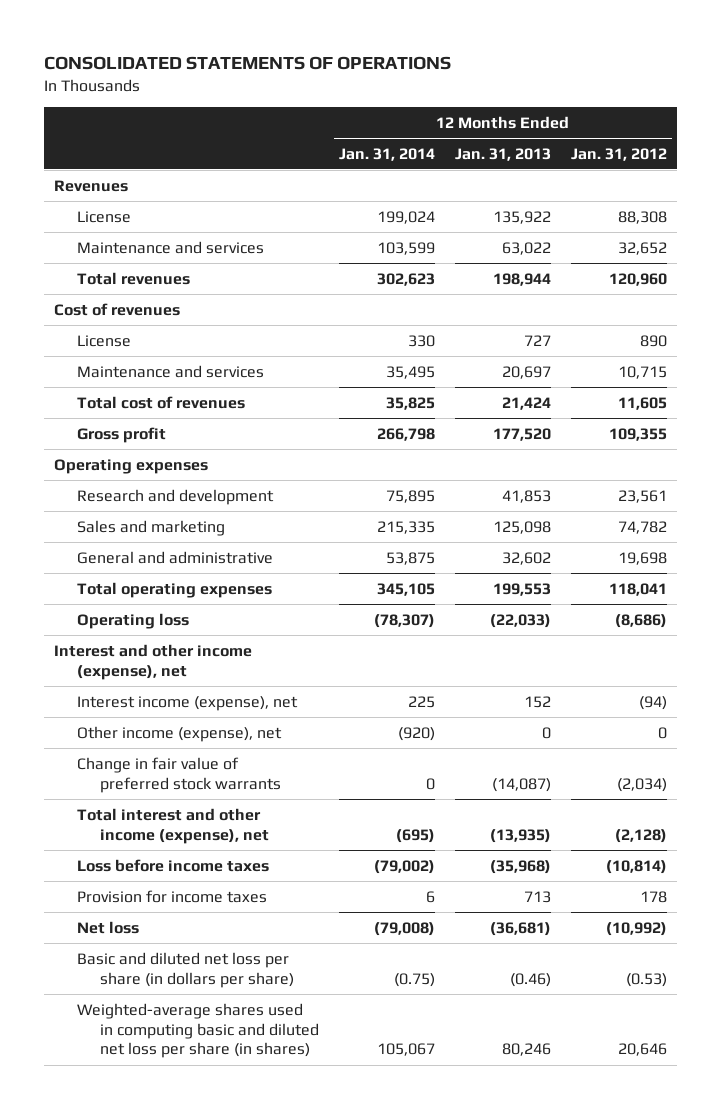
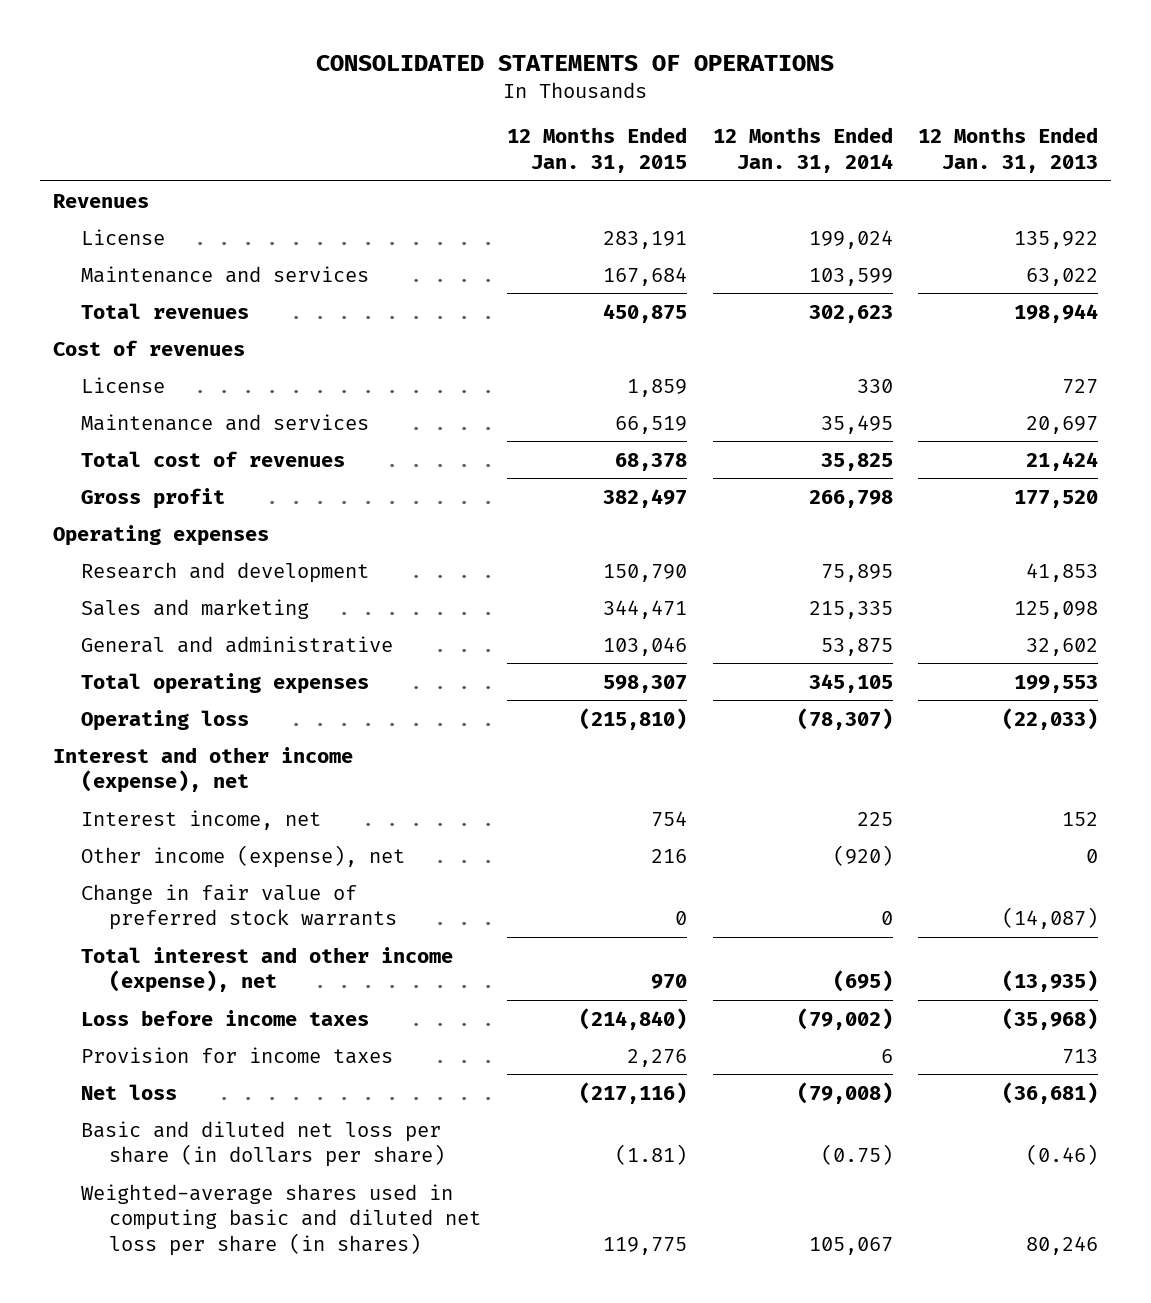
[570,147,667,161] Jan. 31, 2012 -> none
none -> [506,127,687,173] 12 Months Ended Jan. 31, 2015
[77,695,299,711] Interest income (expense), net -> [80,809,321,830] Interest income, net

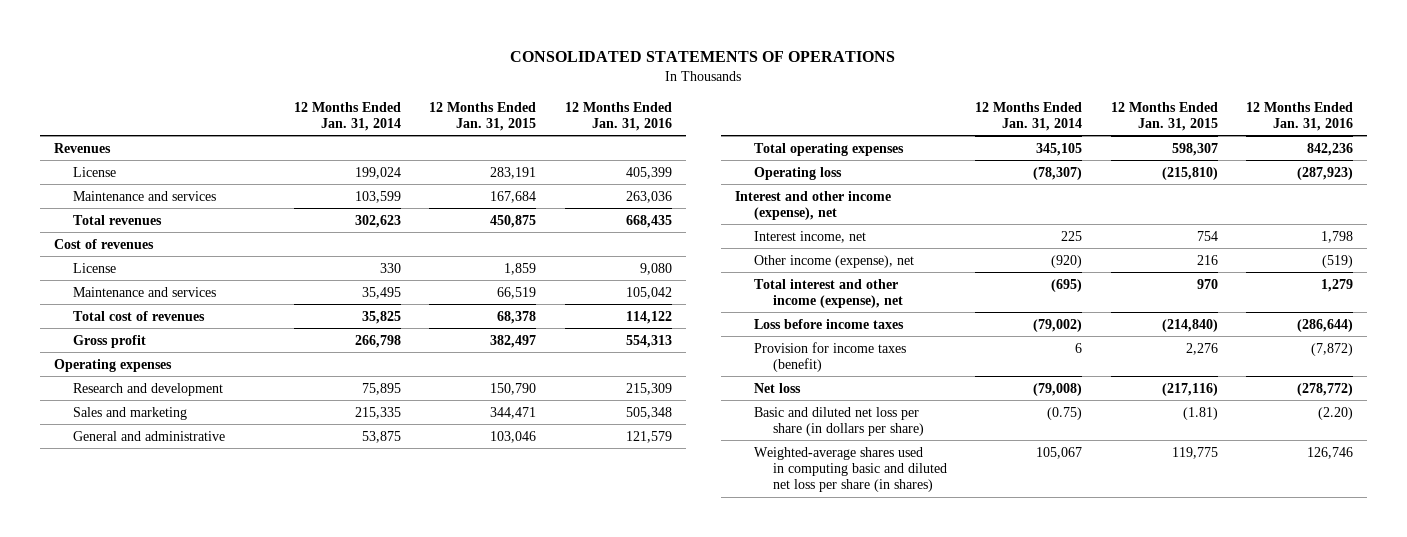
[918,127,1099,173] 12 Months Ended Jan. 31, 2013 -> none
none -> [564,101,672,131] 12 Months Ended Jan. 31, 2016
[80,883,398,931] Change in fair value of preferred stock warrants -> none
[80,1046,393,1064] Provision for income taxes -> [754,341,907,372] Provision for income taxes (benefit)

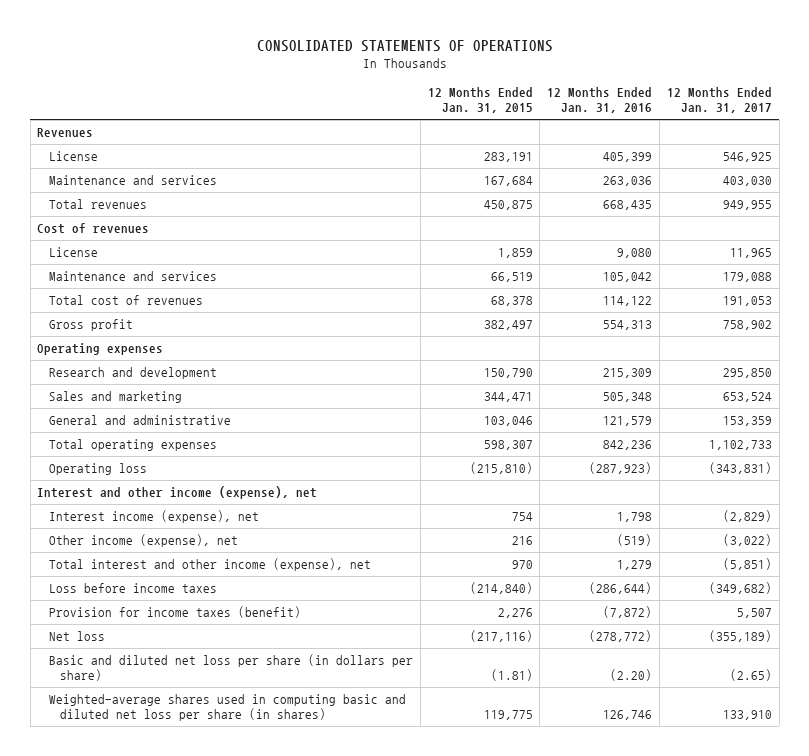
[294,101,402,131] 12 Months Ended Jan. 31, 2014 -> none
none -> [666,86,772,113] 12 Months Ended Jan. 31, 2017
[754,230,867,243] Interest income, net -> [48,510,259,524] Interest income (expense), net

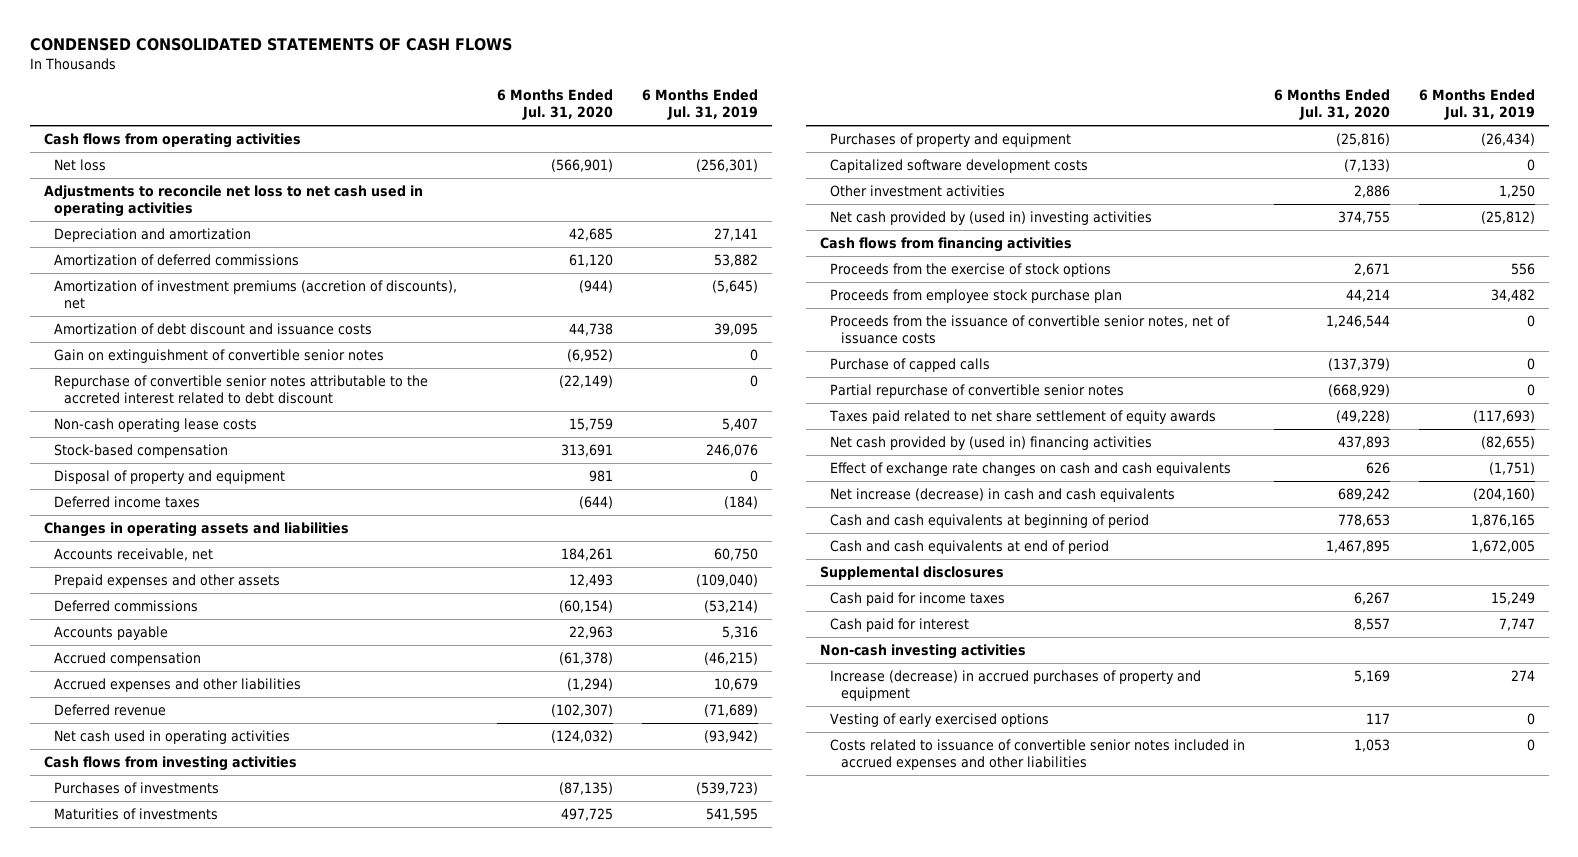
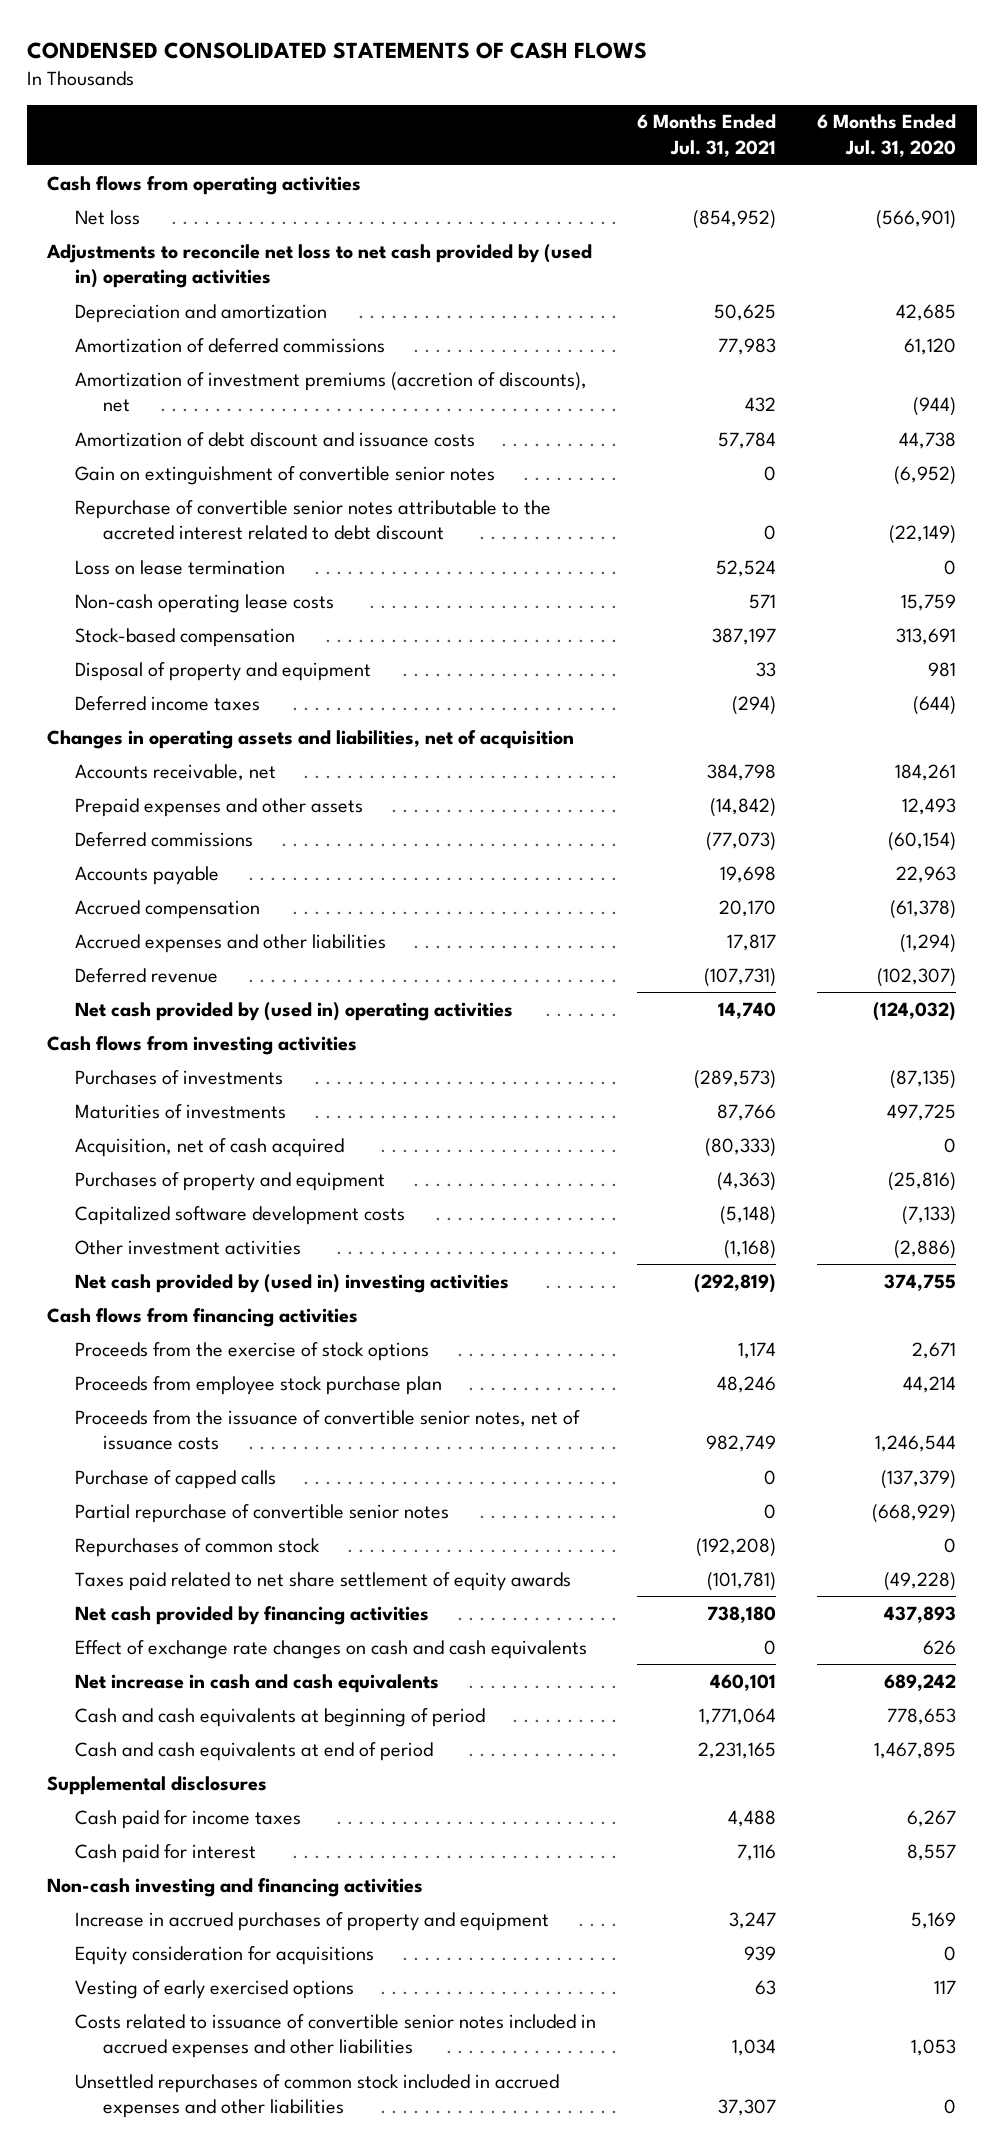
[642,89,759,121] 6 Months Ended Jul. 31, 2019 -> none
none -> [637,114,777,158] 6 Months Ended Jul. 31, 2021
[43,185,423,217] Adjustments to reconcile net loss to net cash used in operating activities -> [46,243,593,289] Adjustments to reconcile net loss to net cash provided by (used in) operating activities
none -> [75,559,286,575] Loss on lease termination
[43,522,349,538] Changes in operating assets and liabilities -> [47,729,575,749] Changes in operating assets and liabilities, net of acquisition
[53,730,290,745] Net cash used in operating activities -> [75,1001,514,1021] Net cash provided by (used in) operating activities
none -> [75,1137,345,1157] Acquisition, net of cash acquired
[1353,185,1390,199] 2,886 -> [894,1239,957,1259] (2,886)
none -> [75,1537,321,1557] Repurchases of common stock
[830,436,1153,451] Net cash provided by (used in) financing activities -> [75,1605,430,1625] Net cash provided by financing activities
[830,488,1176,503] Net increase (decrease) in cash and cash equivalents -> [75,1673,440,1693] Net increase in cash and cash equivalents
[820,644,1027,660] Non-cash investing activities -> [47,1877,424,1897] Non-cash investing and financing activities
[830,670,1202,701] Increase (decrease) in accrued purchases of property and equipment -> [75,1911,550,1931] Increase in accrued purchases of property and equipment
none -> [75,1945,375,1965] Equity consideration for acquisitions
none -> [75,2073,560,2119] Unsettled repurchases of common stock included in accrued expenses and other liabilities

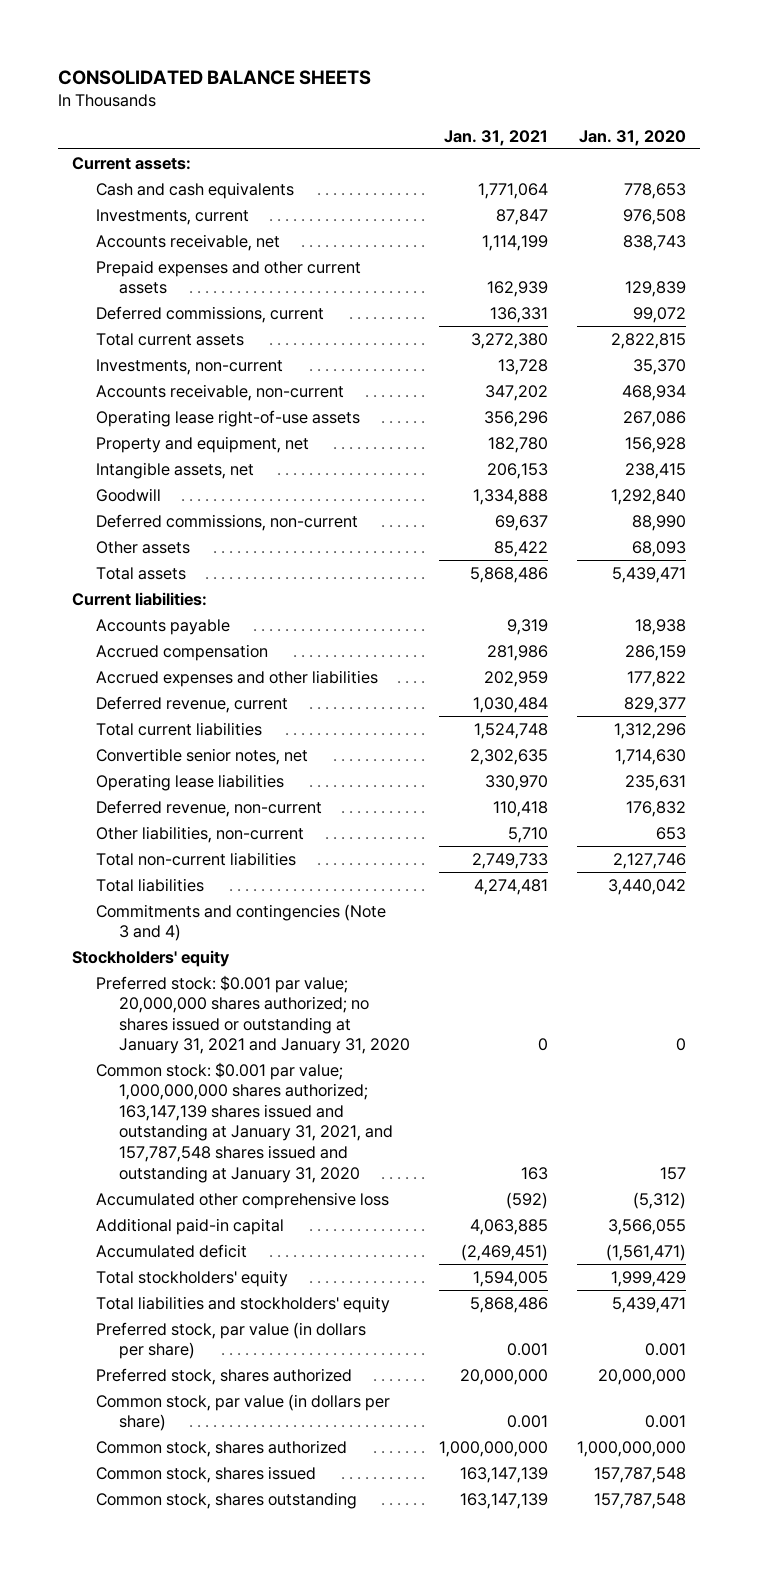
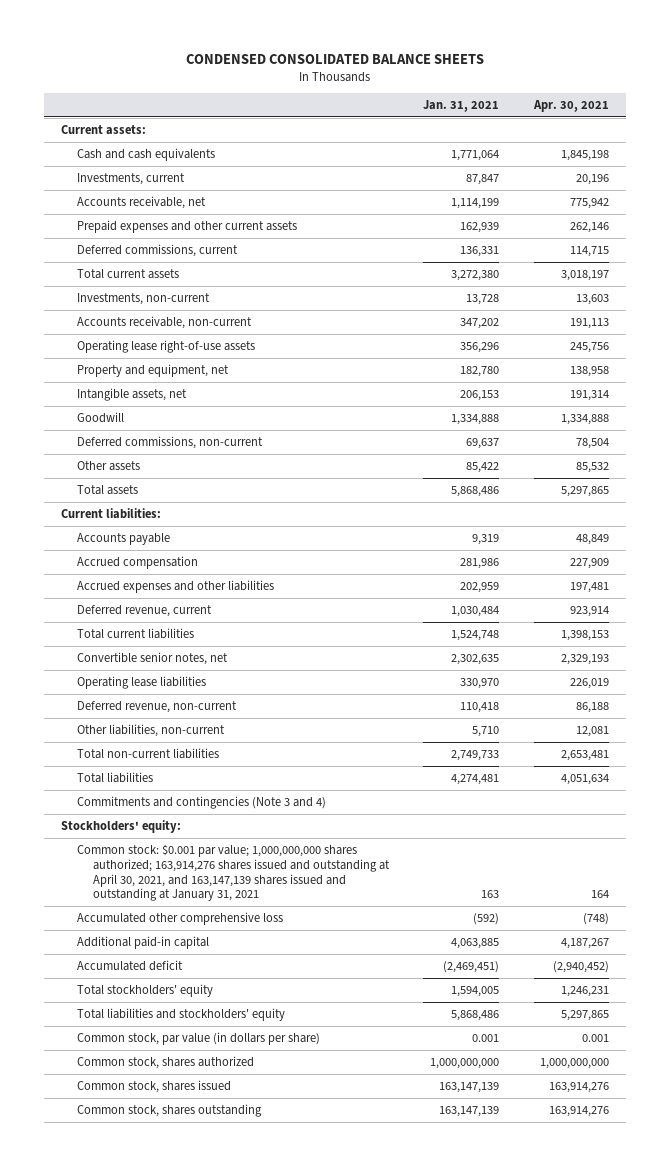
[57,69,371,85] CONSOLIDATED BALANCE SHEETS -> [185,53,484,64] CONDENSED CONSOLIDATED BALANCE SHEETS
[578,129,686,146] Jan. 31, 2020 -> none
none -> [532,100,609,113] Apr. 30, 2021
[95,974,411,1055] Preferred stock: $0.001 par value; 20,000,000 shares authorized; no shares issued or outstanding at January 31, 2021 and January 31, 2020 -> none
[72,949,231,967] Stockholders' equity -> [61,819,182,833] Stockholders' equity:
[95,1061,394,1183] Common stock: $0.001 par value; 1,000,000,000 shares authorized; 163,147,139 shares issued and outstanding at January 31, 2021, and 157,787,548 shares issued and outstanding at January 31, 2020 -> [77,843,391,902] Common stock: $0.001 par value; 1,000,000,000 shares authorized; 163,914,276 shares issued and outstanding at April 30, 2021, and 163,147,139 shares issued and outstanding at January 31, 2021
[95,1321,366,1360] Preferred stock, par value (in dollars per share) -> none
[95,1367,352,1385] Preferred stock, shares authorized -> none

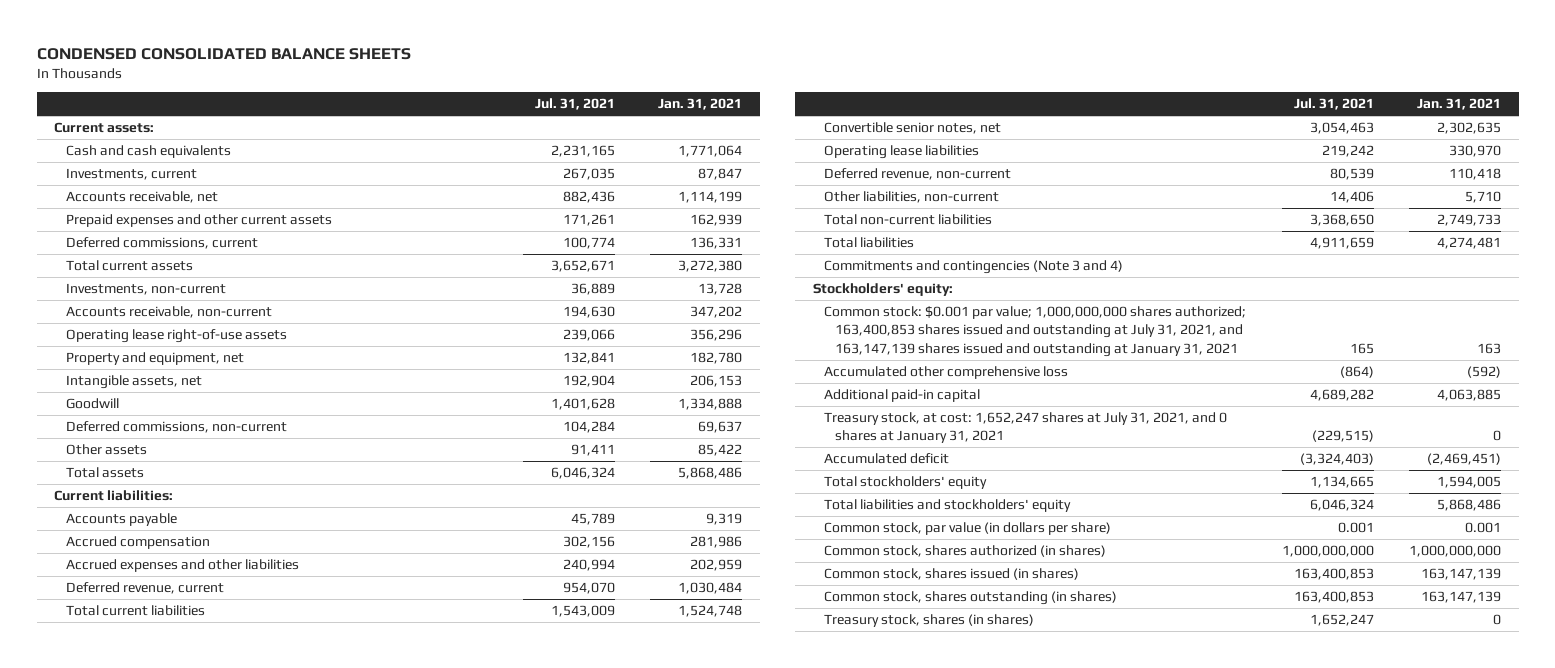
[532,100,609,113] Apr. 30, 2021 -> none
none -> [534,98,615,111] Jul. 31, 2021
[77,843,391,902] Common stock: $0.001 par value; 1,000,000,000 shares authorized; 163,914,276 shares issued and outstanding at April 30, 2021, and 163,147,139 shares issued and outstanding at January 31, 2021 -> [824,306,1247,357] Common stock: $0.001 par value; 1,000,000,000 shares authorized; 163,400,853 shares issued and outstanding at July 31, 2021, and 163,147,139 shares issued and outstanding at January 31, 2021
none -> [824,412,1228,444] Treasury stock, at cost: 1,652,247 shares at July 31, 2021, and 0 shares at January 31, 2021
[77,1055,255,1069] Common stock, shares authorized -> [824,545,1107,558] Common stock, shares authorized (in shares)
[77,1079,232,1093] Common stock, shares issued -> [824,568,1080,581] Common stock, shares issued (in shares)
[77,1103,263,1117] Common stock, shares outstanding -> [824,591,1118,606] Common stock, shares outstanding (in shares)
none -> [824,614,1035,628] Treasury stock, shares (in shares)

